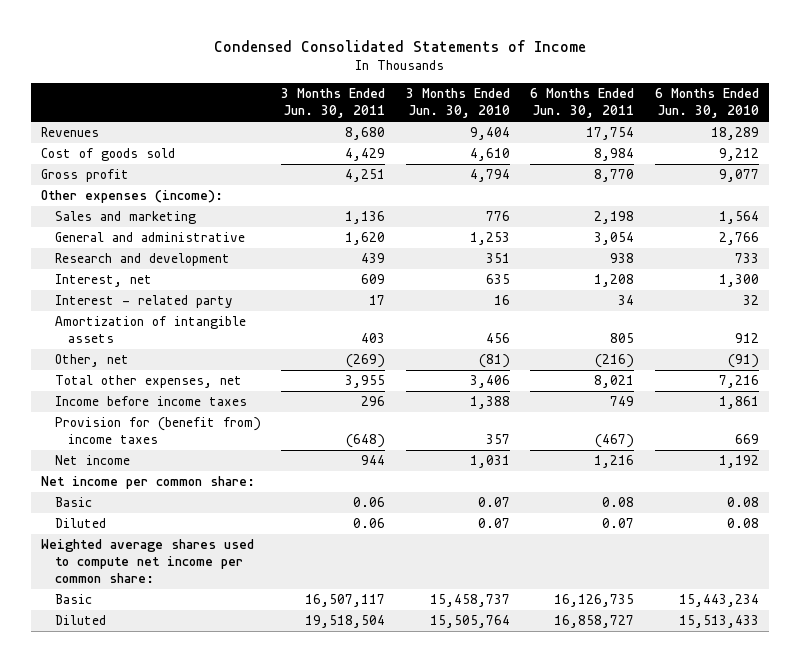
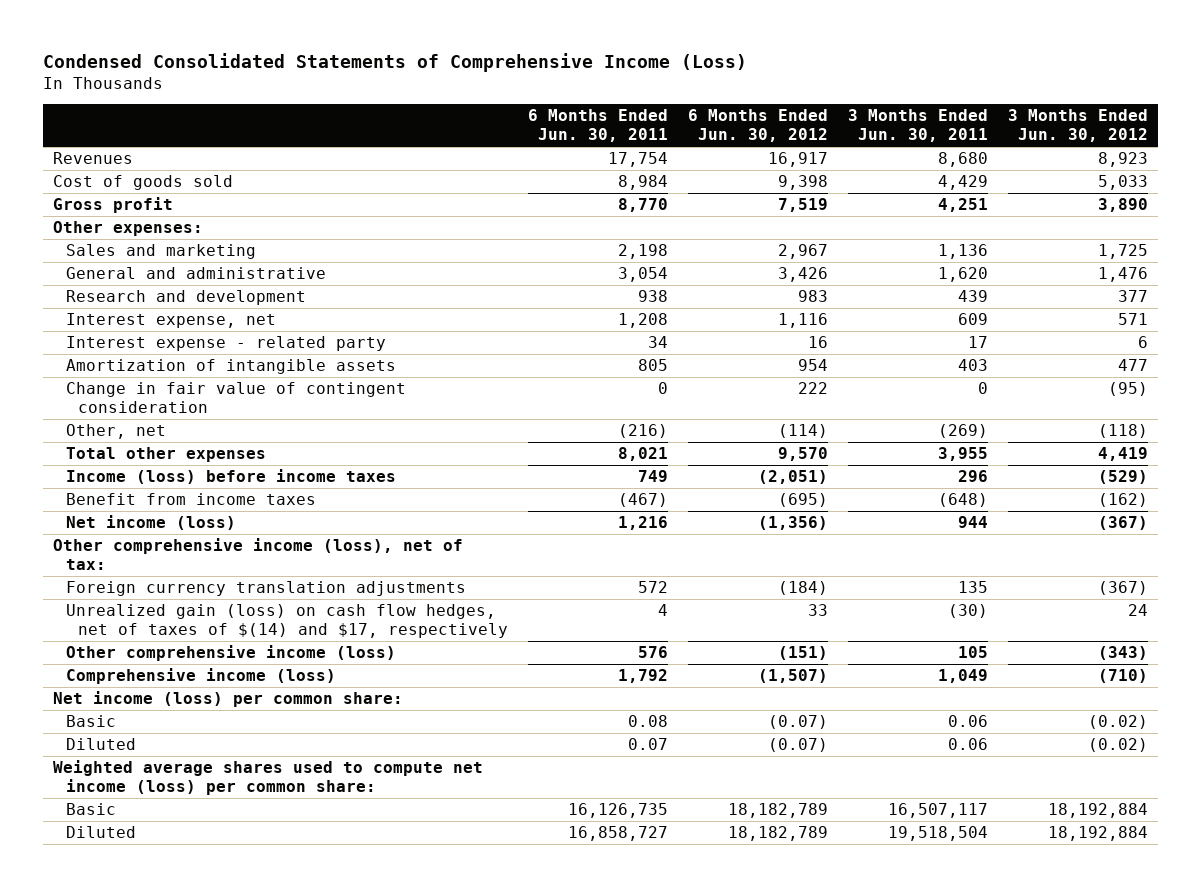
[214,39,587,52] Condensed Consolidated Statements of Income -> [43,52,748,72] Condensed Consolidated Statements of Comprehensive Income (Loss)
[405,88,510,119] 3 Months Ended Jun. 30, 2010 -> none
[654,88,759,119] 6 Months Ended Jun. 30, 2010 -> none
none -> [687,109,828,143] 6 Months Ended Jun. 30, 2012
none -> [1007,109,1148,143] 3 Months Ended Jun. 30, 2012
[41,189,224,203] Other expenses (income): -> [53,221,204,237] Other expenses:
[54,273,152,287] Interest, net -> [65,313,276,329] Interest expense, net
[54,294,233,308] Interest - related party -> [65,336,386,352] Interest expense - related party
none -> [65,382,406,414] Change in fair value of contingent consideration
[54,374,242,388] Total other expenses, net -> [65,447,266,463] Total other expenses
[54,395,247,406] Income before income taxes -> [65,469,396,485] Income (loss) before income taxes
[54,416,261,445] Provision for (benefit from) income taxes -> [65,493,316,506] Benefit from income taxes
[54,454,130,465] Net income -> [65,515,236,531] Net income (loss)
none -> [53,538,464,571] Other comprehensive income (loss), net of tax:
none -> [65,581,466,597] Foreign currency translation adjustments
none -> [65,604,509,639] Unrealized gain (loss) on cash flow hedges, net of taxes of $(14) and $17, respectively
none -> [65,645,396,662] Other comprehensive income (loss)
none -> [65,668,336,685] Comprehensive income (loss)
[41,475,256,489] Net income per common share: -> [53,691,404,708] Net income (loss) per common share:
[41,538,255,584] Weighted average shares used to compute net income per common share: -> [53,760,484,796] Weighted average shares used to compute net income (loss) per common share:

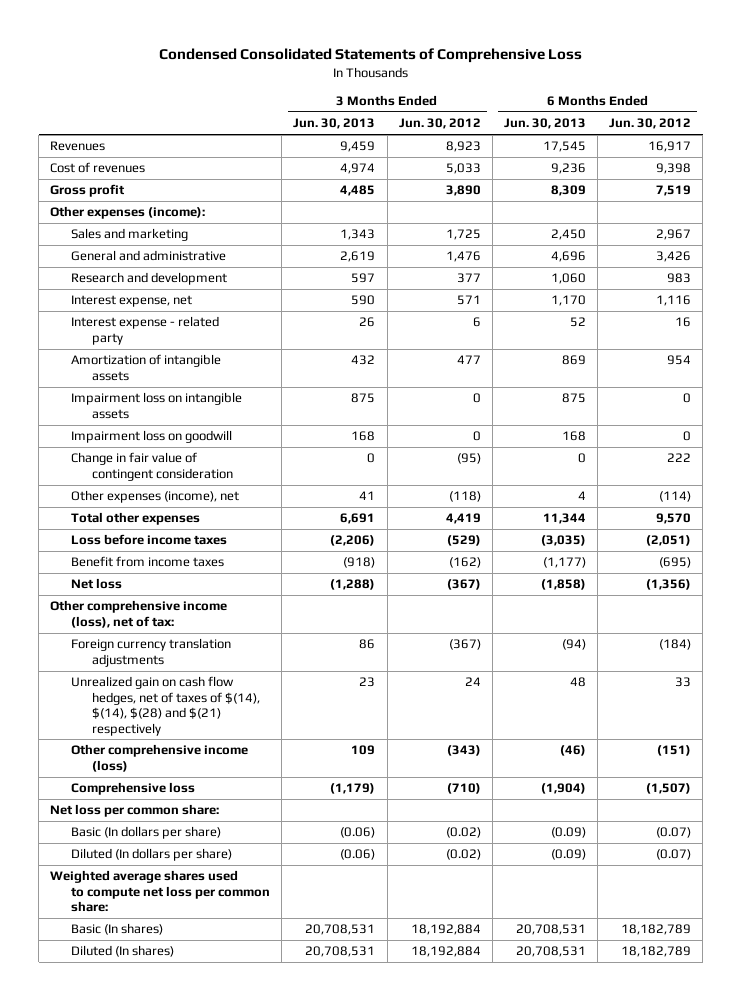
[43,52,748,72] Condensed Consolidated Statements of Comprehensive Income (Loss) -> [158,48,582,64] Condensed Consolidated Statements of Comprehensive Loss
[528,109,669,143] 6 Months Ended Jun. 30, 2011 -> none
[847,109,988,143] 3 Months Ended Jun. 30, 2011 -> none
none -> [293,118,376,130] Jun. 30, 2013
none -> [503,118,586,130] Jun. 30, 2013
[53,175,234,191] Cost of goods sold -> [50,162,146,174] Cost of revenues
[53,221,204,237] Other expenses: -> [50,206,206,220] Other expenses (income):
none -> [71,392,243,419] Impairment loss on intangible assets
none -> [71,430,233,444] Impairment loss on goodwill
[65,424,166,440] Other, net -> [71,490,240,504] Other expenses (income), net
[65,469,396,485] Income (loss) before income taxes -> [71,534,228,546] Loss before income taxes
[65,515,236,531] Net income (loss) -> [71,578,123,590] Net loss
[65,604,509,639] Unrealized gain (loss) on cash flow hedges, net of taxes of $(14) and $17, respectively -> [71,676,261,736] Unrealized gain on cash flow hedges, net of taxes of $(14), $(14), $(28) and $(21) respectively
[65,668,336,685] Comprehensive income (loss) -> [71,782,196,796] Comprehensive loss
[53,691,404,708] Net income (loss) per common share: -> [50,804,220,818] Net loss per common share:
[65,715,116,728] Basic -> [71,826,222,840] Basic (In dollars per share)
[65,738,136,751] Diluted -> [71,848,233,862] Diluted (In dollars per share)
[53,760,484,796] Weighted average shares used to compute net income (loss) per common share: -> [50,870,271,913] Weighted average shares used to compute net loss per common share:
[65,803,116,816] Basic -> [71,923,164,936] Basic (In shares)
[65,826,136,839] Diluted -> [71,945,175,958] Diluted (In shares)

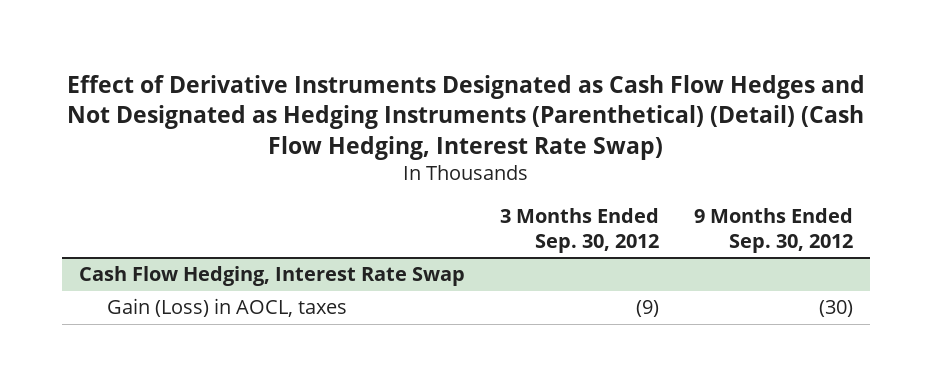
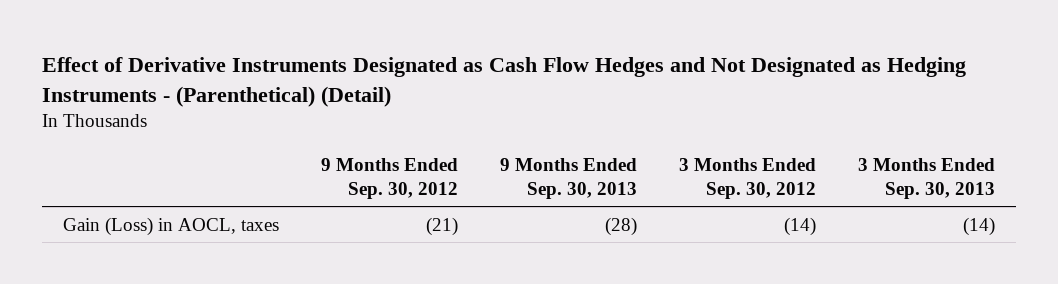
[67,74,866,160] Effect of Derivative Instruments Designated as Cash Flow Hedges and Not Designated as Hedging Instruments (Parenthetical) (Detail) (Cash Flow Hedging, Interest Rate Swap) -> [42,56,967,107] Effect of Derivative Instruments Designated as Cash Flow Hedges and Not Designated as Hedging Instruments - (Parenthetical) (Detail)
none -> [499,157,637,199] 9 Months Ended Sep. 30, 2013
none -> [857,157,995,199] 3 Months Ended Sep. 30, 2013
[79,266,466,287] Cash Flow Hedging, Interest Rate Swap -> none
[636,300,660,318] (9) -> [783,216,816,236] (14)
[818,300,853,318] (30) -> [426,216,459,236] (21)

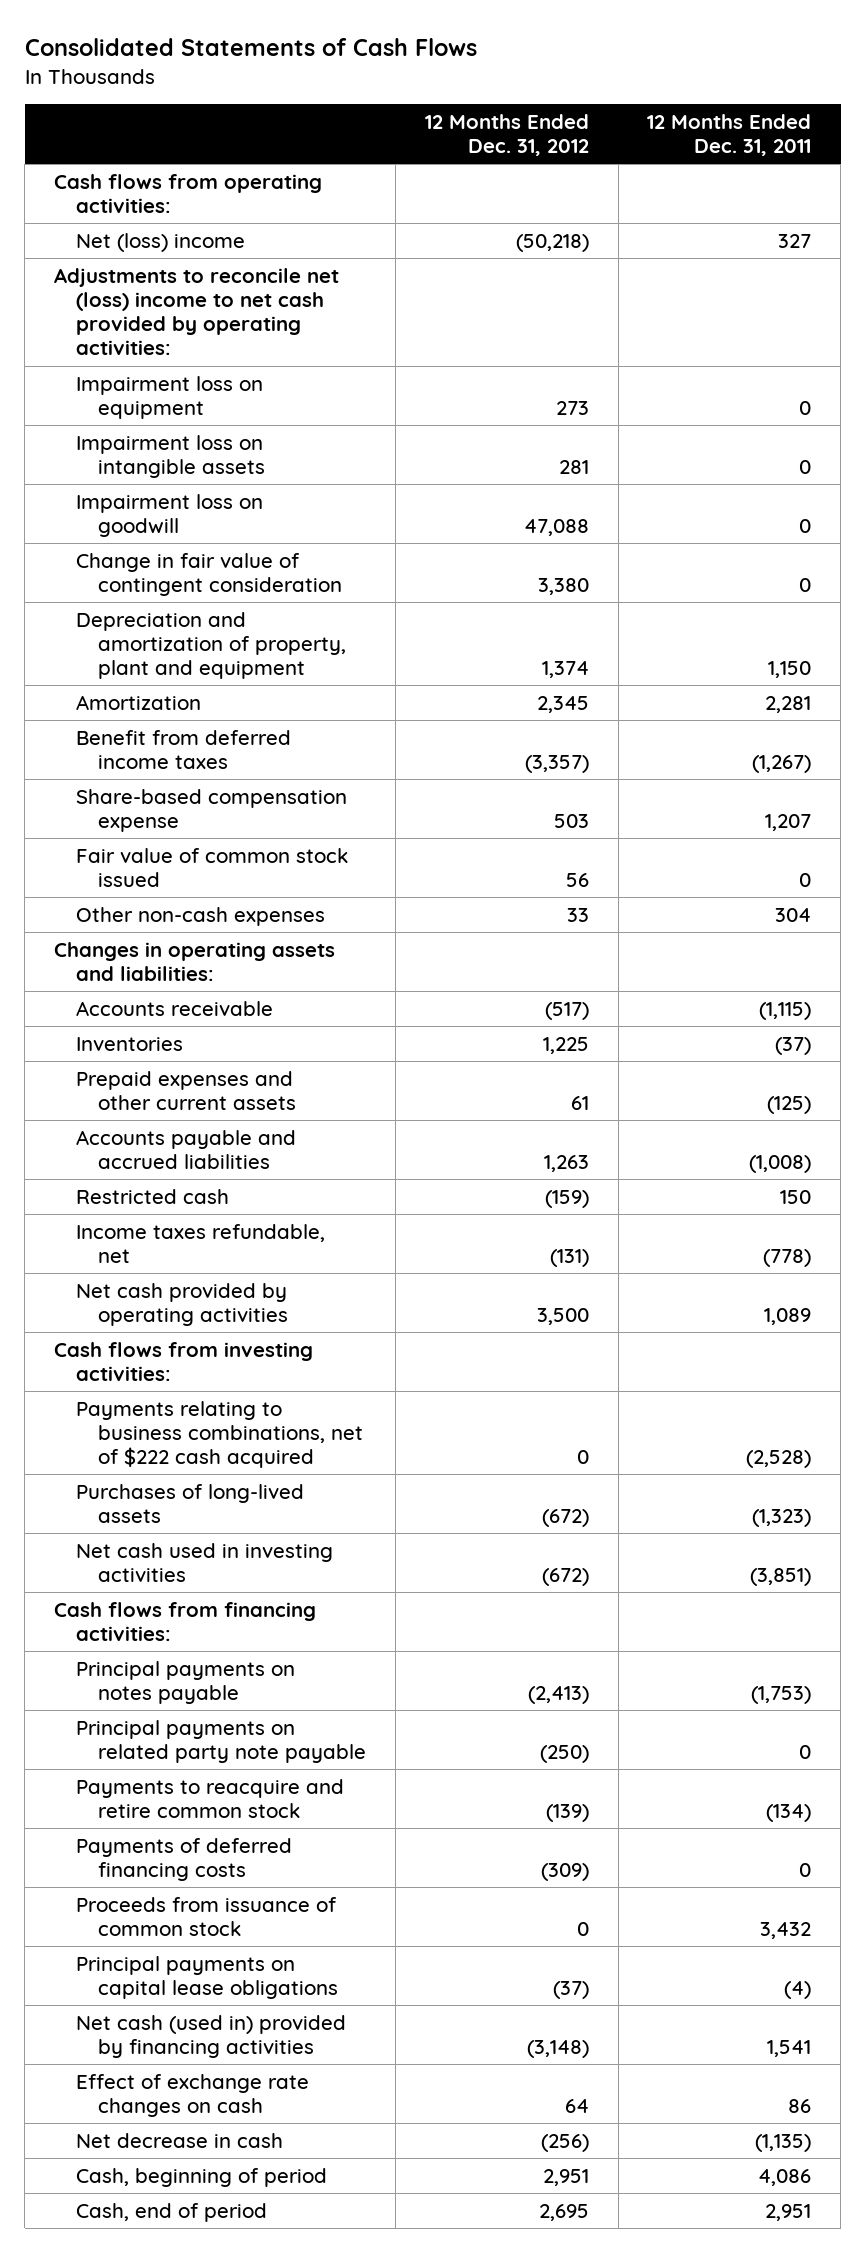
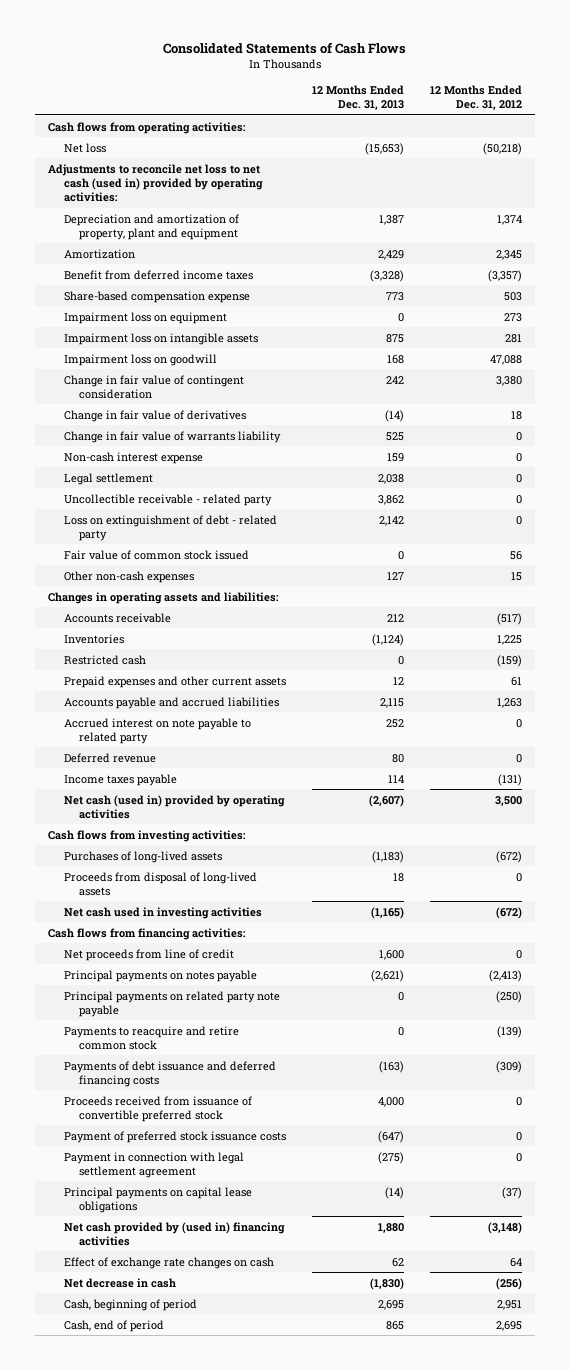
[647,113,812,156] 12 Months Ended Dec. 31, 2011 -> none
none -> [311,84,404,110] 12 Months Ended Dec. 31, 2013
[76,232,246,252] Net (loss) income -> [63,142,106,153] Net loss
[53,267,339,356] Adjustments to reconcile net (loss) income to net cash provided by operating activities: -> [48,163,263,203] Adjustments to reconcile net loss to net cash (used in) provided by operating activities:
[76,375,264,419] Impairment loss on equipment -> [63,311,227,324] Impairment loss on equipment
[76,434,266,478] Impairment loss on intangible assets -> [63,332,258,345] Impairment loss on intangible assets
[76,493,264,537] Impairment loss on goodwill -> [63,353,217,366] Impairment loss on goodwill
[76,552,343,596] Change in fair value of contingent consideration -> [63,374,244,399] Change in fair value of contingent consideration
none -> [63,409,246,422] Change in fair value of derivatives
none -> [63,430,281,443] Change in fair value of warrants liability
none -> [63,451,203,464] Non-cash interest expense
none -> [63,472,153,485] Legal settlement
none -> [63,493,272,506] Uncollectible receivable - related party
none -> [63,514,277,541] Loss on extinguishment of debt - related party
[566,907,589,922] 33 -> [511,571,523,581] 15
[76,1188,230,1204] Restricted cash -> [63,654,146,665] Restricted cash
none -> [63,717,251,744] Accrued interest on note payable to related party
none -> [63,752,156,763] Deferred revenue
[76,1223,326,1263] Income taxes refundable, net -> [63,773,177,786] Income taxes payable
[76,1282,289,1326] Net cash provided by operating activities -> [63,794,285,819] Net cash (used in) provided by operating activities
[76,1400,364,1469] Payments relating to business combinations, net of $222 cash acquired -> none
none -> [63,871,257,896] Proceeds from disposal of long-lived assets
none -> [63,948,234,961] Net proceeds from line of credit
[76,1837,293,1881] Payments of deferred financing costs -> [63,1060,276,1087] Payments of debt issuance and deferred financing costs
[76,1896,338,1936] Proceeds from issuance of common stock -> [63,1095,252,1122] Proceeds received from issuance of convertible preferred stock
none -> [63,1130,286,1143] Payment of preferred stock issuance costs
none -> [63,1151,244,1178] Payment in connection with legal settlement agreement
[76,2014,347,2058] Net cash (used in) provided by financing activities -> [63,1221,285,1246] Net cash provided by (used in) financing activities

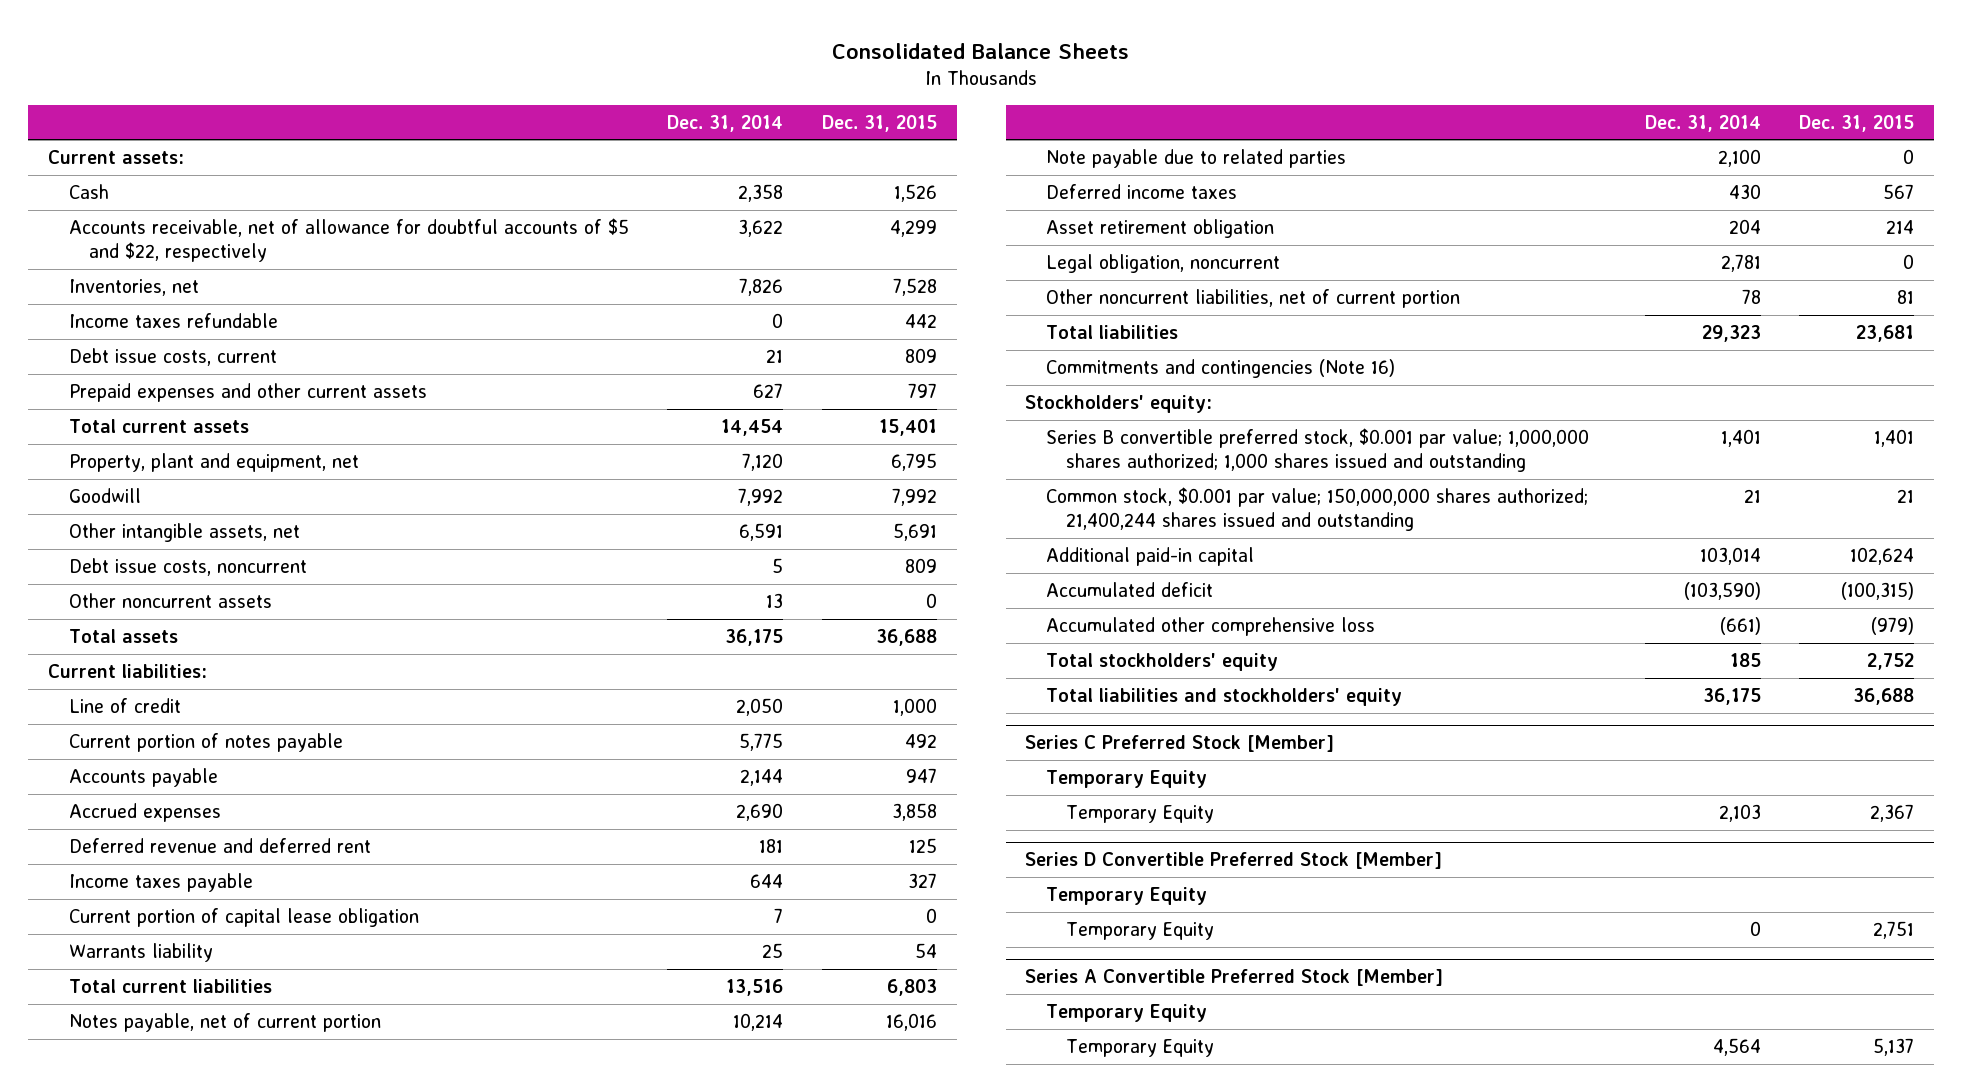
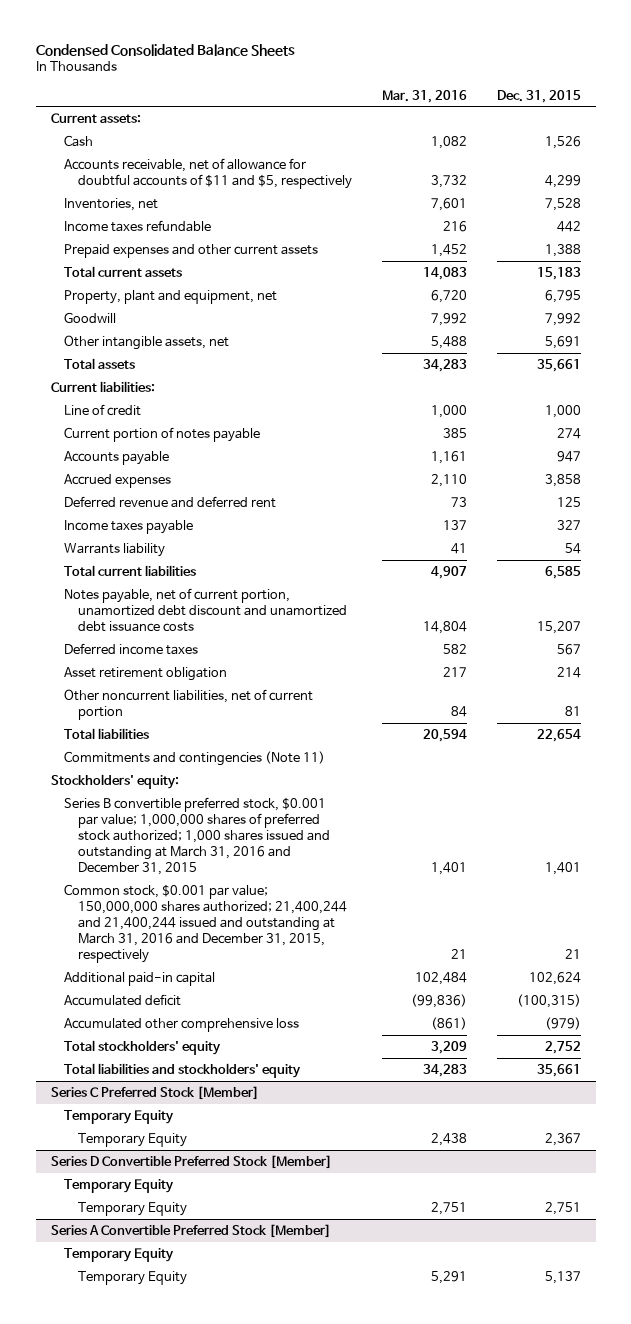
[832,42,1130,59] Consolidated Balance Sheets -> [35,43,295,56] Condensed Consolidated Balance Sheets
[667,114,784,132] Dec. 31, 2014 -> none
none -> [381,89,467,103] Mar. 31, 2016
[68,217,629,263] Accounts receivable, net of allowance for doubtful accounts of $5 and $22, respectively -> [64,157,352,189] Accounts receivable, net of allowance for doubtful accounts of $11 and $5, respectively
[68,347,277,366] Debt issue costs, current -> none
[908,382,938,398] 797 -> [544,243,581,257] 1,388
[879,418,938,436] 15,401 -> [536,266,581,280] 15,183
[68,557,307,576] Debt issue costs, noncurrent -> none
[68,592,272,608] Other noncurrent assets -> none
[876,628,938,646] 36,688 -> [536,358,581,372] 35,661
[905,733,938,748] 492 -> [556,427,581,439] 274
[68,907,419,927] Current portion of capital lease obligation -> none
[1045,148,1346,168] Note payable due to related parties -> none
[887,978,938,996] 6,803 -> [544,565,581,579] 6,585
[68,1012,381,1032] Notes payable, net of current portion -> [64,587,347,632] Notes payable, net of current portion, unamortized debt discount and unamortized debt issuance costs
[886,1012,938,1031] 16,016 -> [536,620,581,634] 15,207
[1045,253,1280,273] Legal obligation, noncurrent -> none
[1856,324,1915,342] 23,681 -> [536,728,581,742] 22,654
[1045,358,1395,378] Commitments and contingencies (Note 16) -> [64,750,326,766] Commitments and contingencies (Note 11)
[1045,427,1589,473] Series B convertible preferred stock, $0.001 par value; 1,000,000 shares authorized; 1,000 shares issued and outstanding -> [64,796,330,875] Series B convertible preferred stock, $0.001 par value; 1,000,000 shares of preferred stock authorized; 1,000 shares issued and outstanding at March 31, 2016 and December 31, 2015
[1045,486,1588,532] Common stock, $0.001 par value; 150,000,000 shares authorized; 21,400,244 shares issued and outstanding -> [64,883,347,963] Common stock, $0.001 par value; 150,000,000 shares authorized; 21,400,244 and 21,400,244 issued and outstanding at March 31, 2016 and December 31, 2015, respectively
[1853,687,1915,705] 36,688 -> [536,1063,581,1077] 35,661

